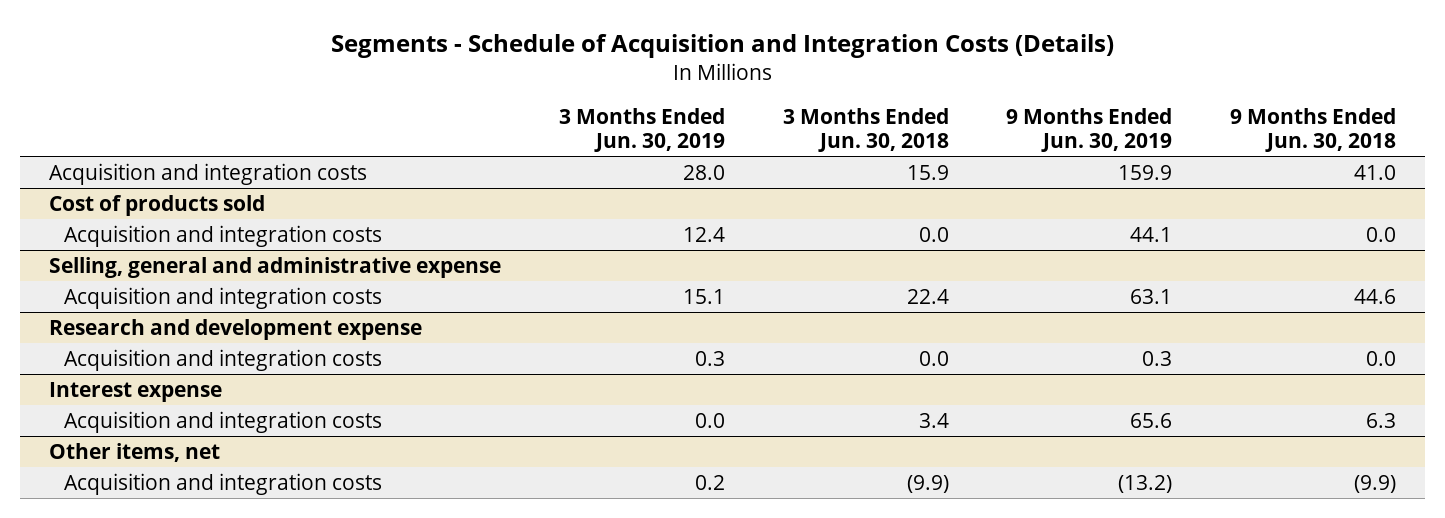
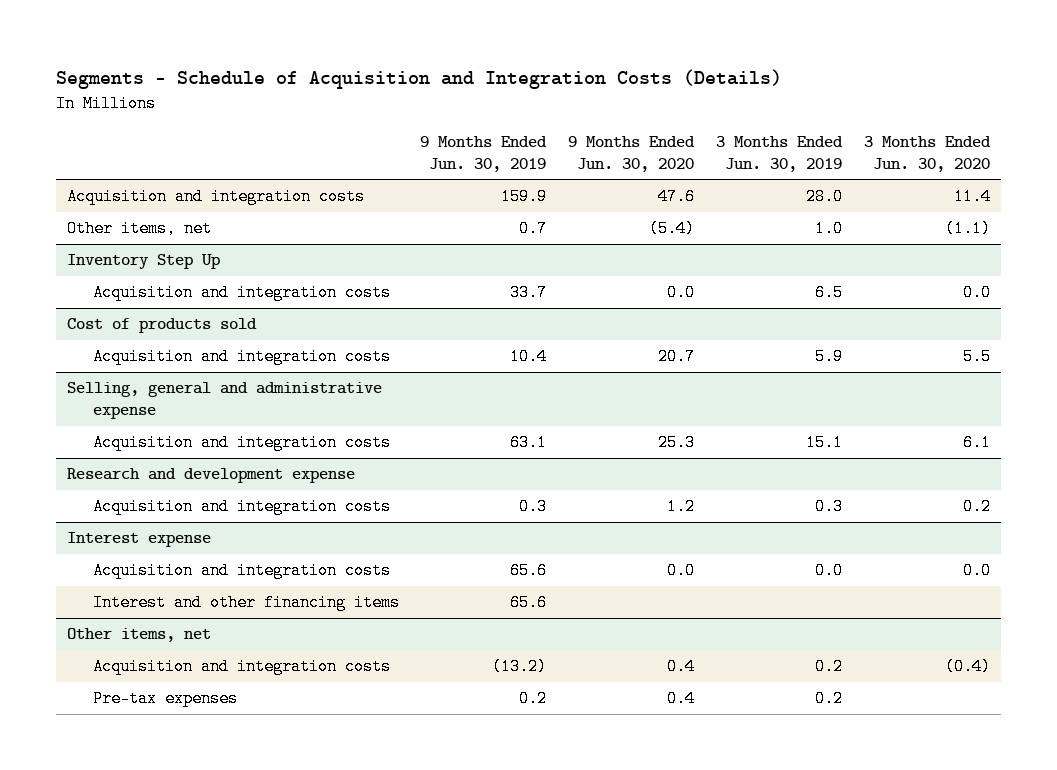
[782,108,949,153] 3 Months Ended Jun. 30, 2018 -> none
[1230,108,1397,153] 9 Months Ended Jun. 30, 2018 -> none
none -> [568,135,696,172] 9 Months Ended Jun. 30, 2020
none -> [863,135,991,172] 3 Months Ended Jun. 30, 2020
none -> [67,220,213,238] Other items, net
none -> [67,254,221,270] Inventory Step Up
none -> [92,284,391,302] Acquisition and integration costs
[682,226,725,242] 12.4 -> [814,348,843,366] 5.9
[1130,226,1173,242] 44.1 -> [510,348,548,366] 10.4
none -> [92,594,400,612] Interest and other financing items
none -> [92,690,238,708] Pre-tax expenses

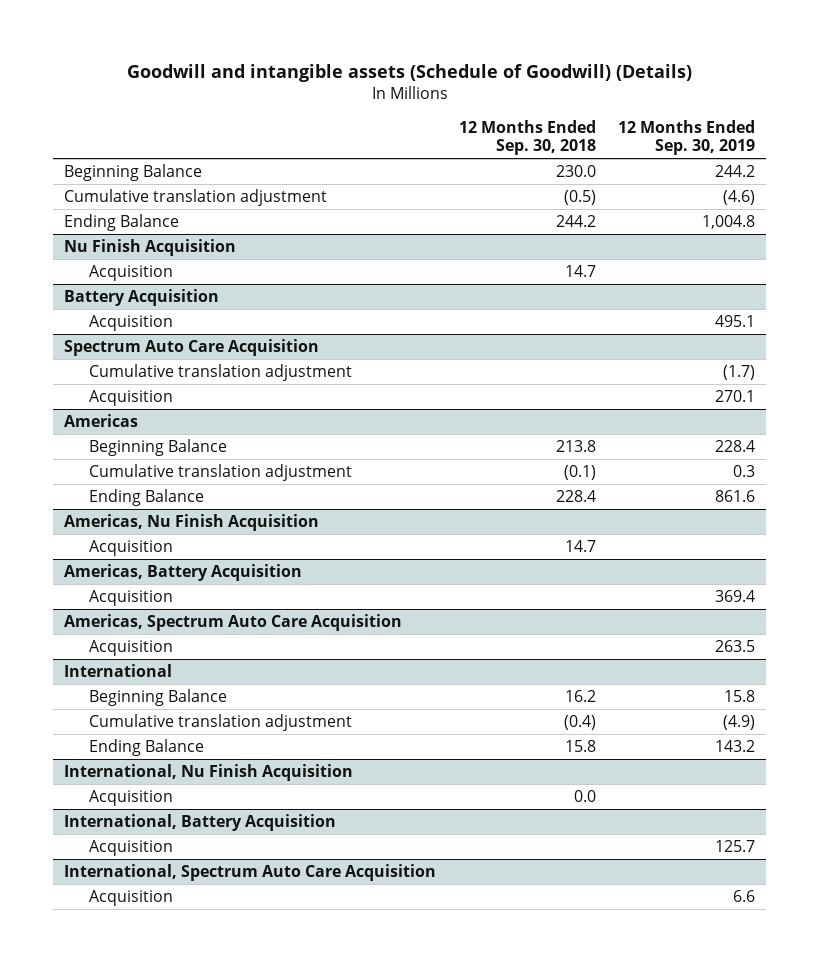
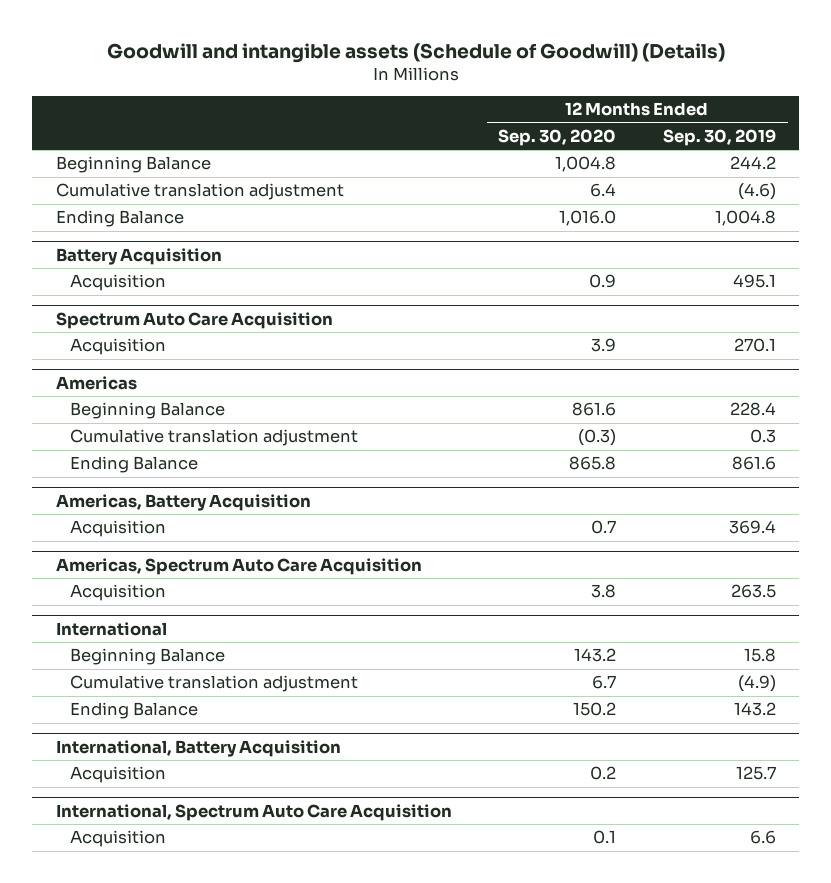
[458,119,596,156] 12 Months Ended Sep. 30, 2018 -> none
none -> [498,128,617,146] Sep. 30, 2020
[64,239,237,257] Nu Finish Acquisition -> none
[88,265,173,282] Acquisition -> none
[88,364,352,382] Cumulative translation adjustment -> none
[64,514,320,532] Americas, Nu Finish Acquisition -> none
[88,540,173,557] Acquisition -> none
[64,764,354,782] International, Nu Finish Acquisition -> none
[88,790,173,807] Acquisition -> none

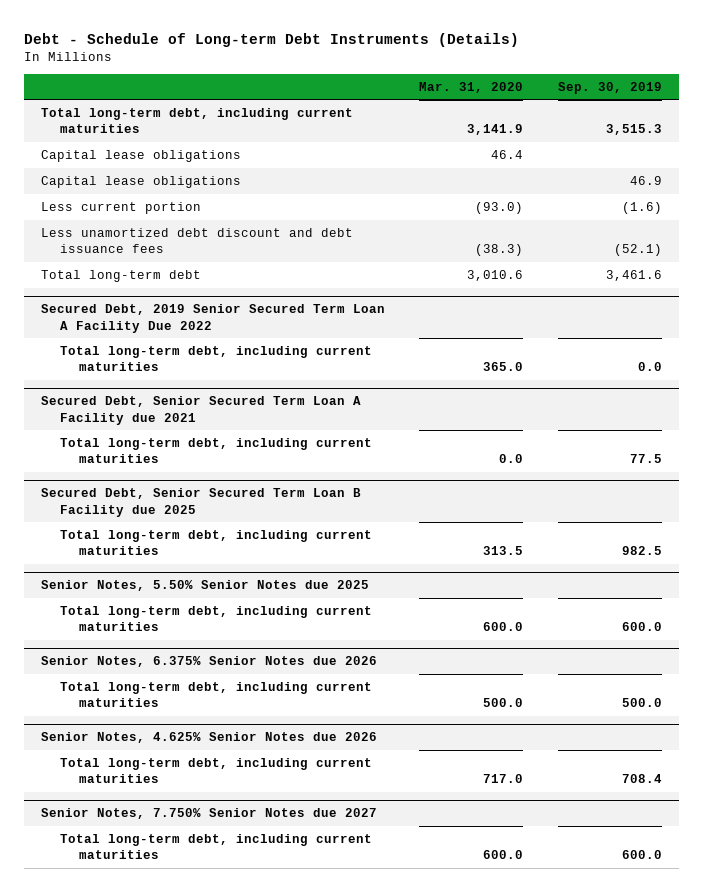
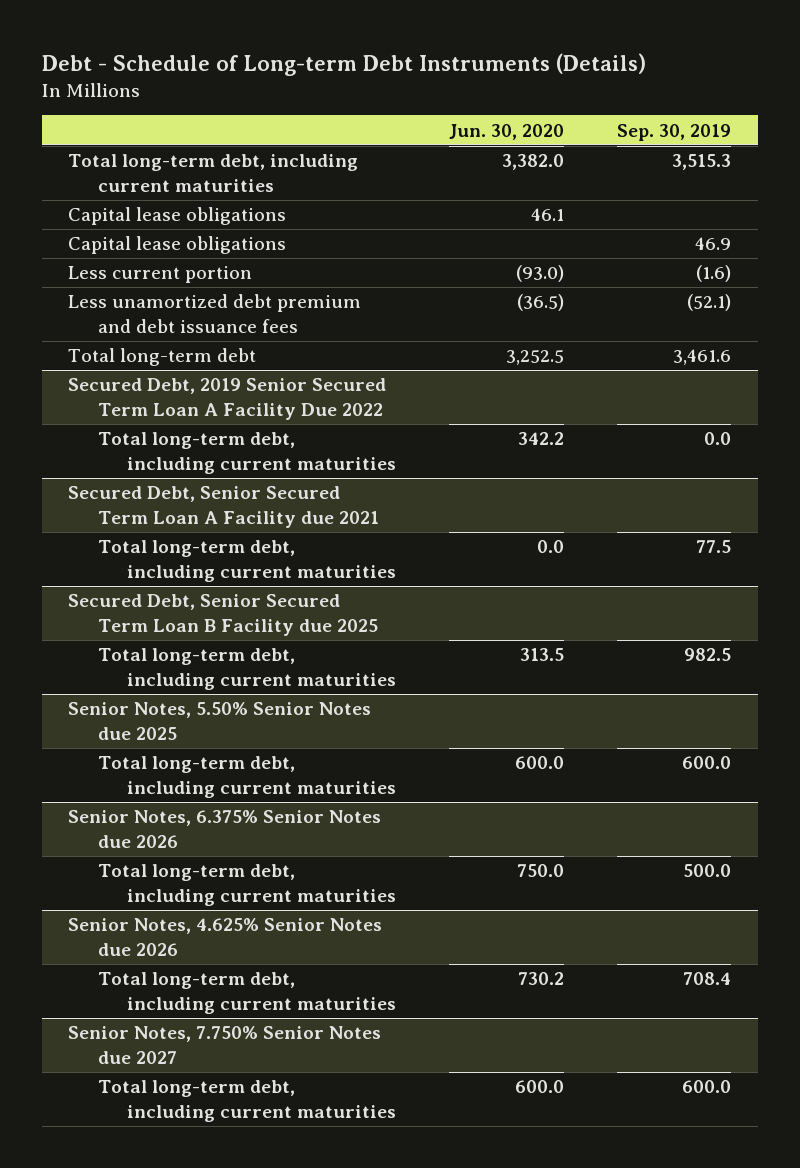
[419,81,524,93] Mar. 31, 2020 -> none
none -> [449,123,565,140] Jun. 30, 2020
[41,228,354,254] Less unamortized debt discount and debt issuance fees -> [68,294,362,333] Less unamortized debt premium and debt issuance fees

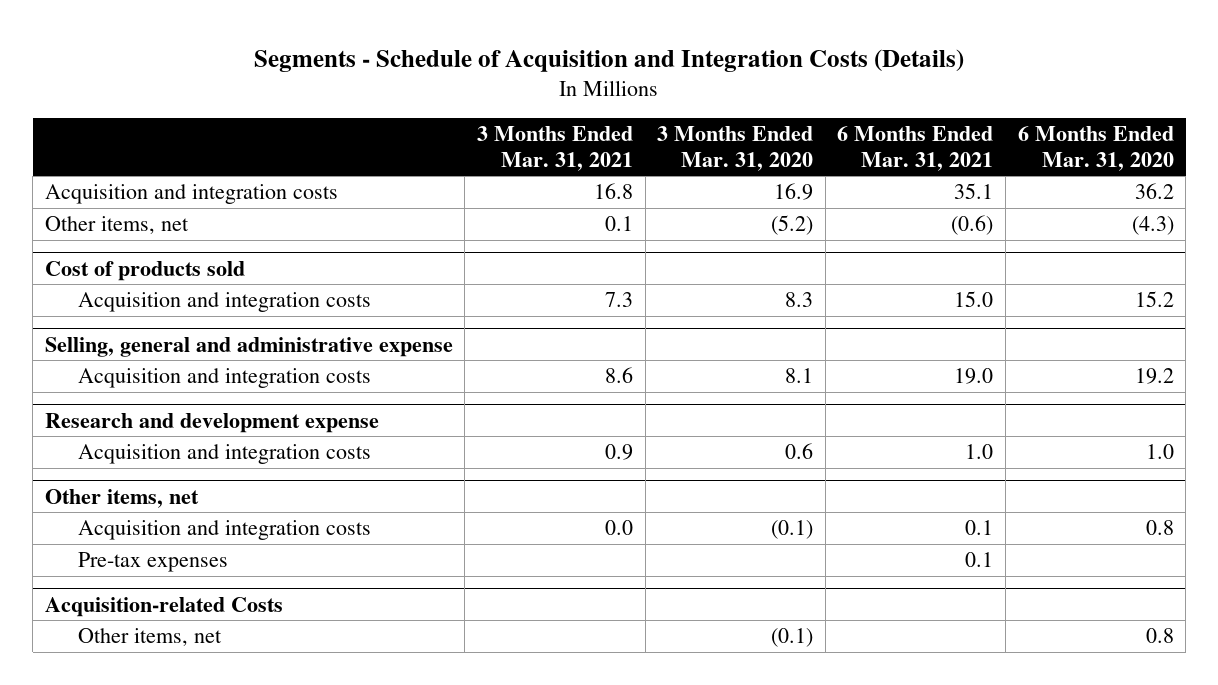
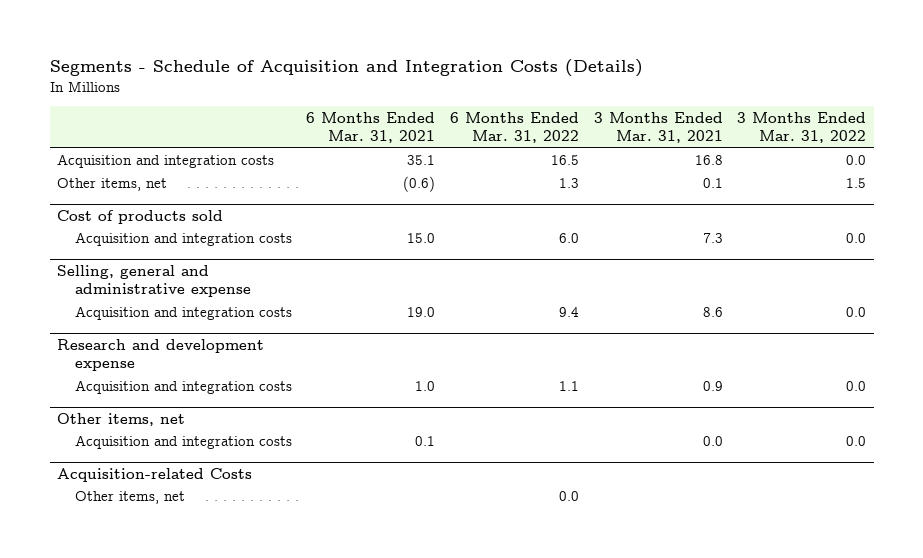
[657,126,814,171] 3 Months Ended Mar. 31, 2020 -> none
[1017,126,1174,171] 6 Months Ended Mar. 31, 2020 -> none
none -> [450,111,580,144] 6 Months Ended Mar. 31, 2022
none -> [737,111,867,144] 3 Months Ended Mar. 31, 2022
[78,552,229,573] Pre-tax expenses -> none

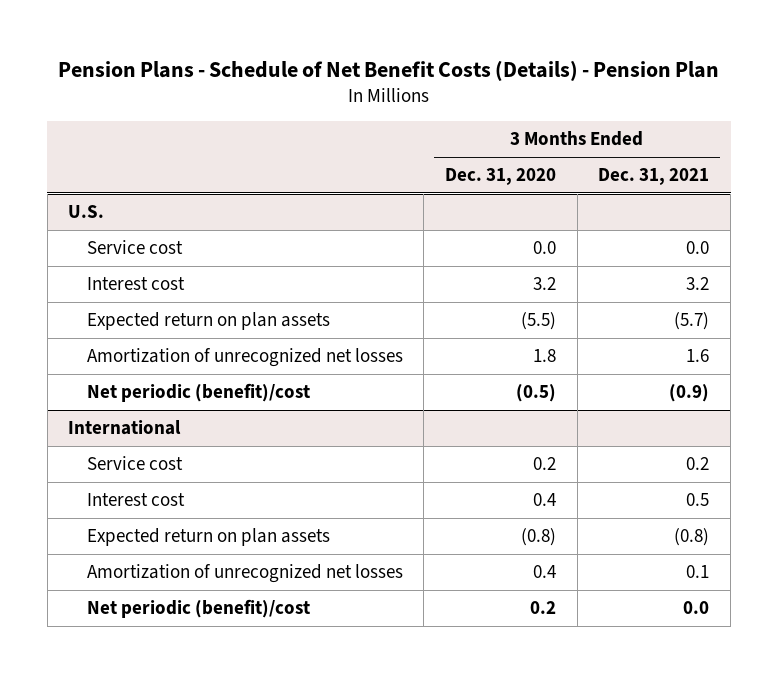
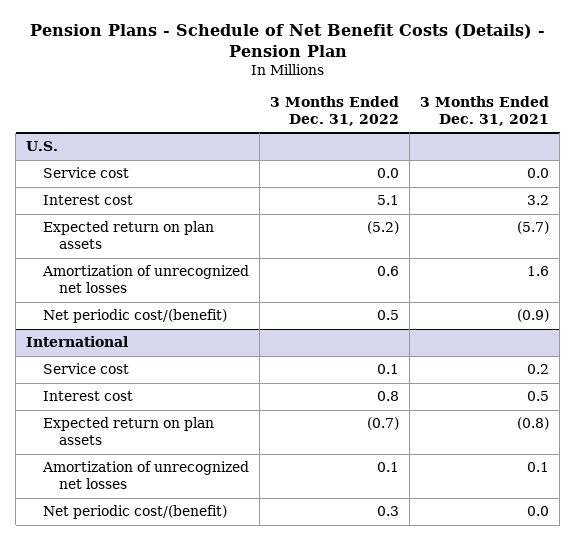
[445,168,557,186] Dec. 31, 2020 -> none
none -> [269,96,399,126] 3 Months Ended Dec. 31, 2022
[86,383,310,403] Net periodic (benefit)/cost -> [42,309,227,324] Net periodic cost/(benefit)
[86,599,310,619] Net periodic (benefit)/cost -> [42,505,227,520] Net periodic cost/(benefit)

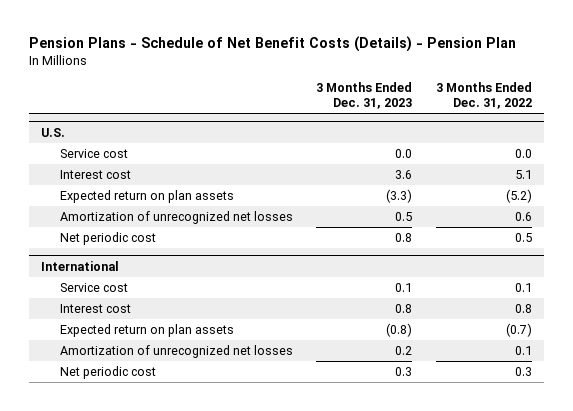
[420,96,550,126] 3 Months Ended Dec. 31, 2021 -> none
none -> [316,82,413,110] 3 Months Ended Dec. 31, 2023
[42,309,227,324] Net periodic cost/(benefit) -> [59,232,156,246] Net periodic cost
[42,505,227,520] Net periodic cost/(benefit) -> [59,366,156,380] Net periodic cost

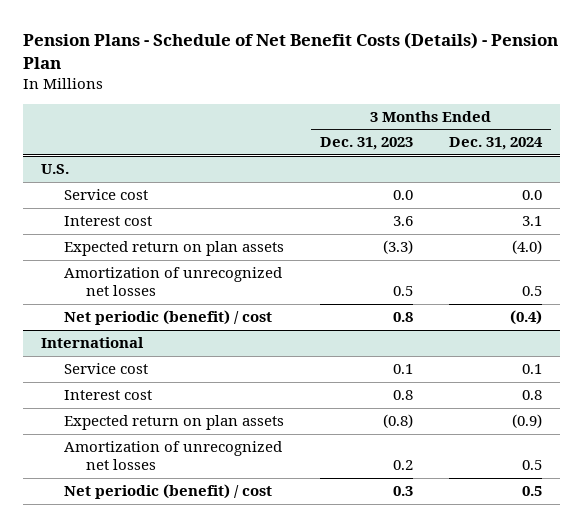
[436,82,533,110] 3 Months Ended Dec. 31, 2022 -> none
none -> [448,137,543,151] Dec. 31, 2024
[59,232,156,246] Net periodic cost -> [63,310,272,326] Net periodic (benefit) / cost
[59,366,156,380] Net periodic cost -> [63,484,272,500] Net periodic (benefit) / cost

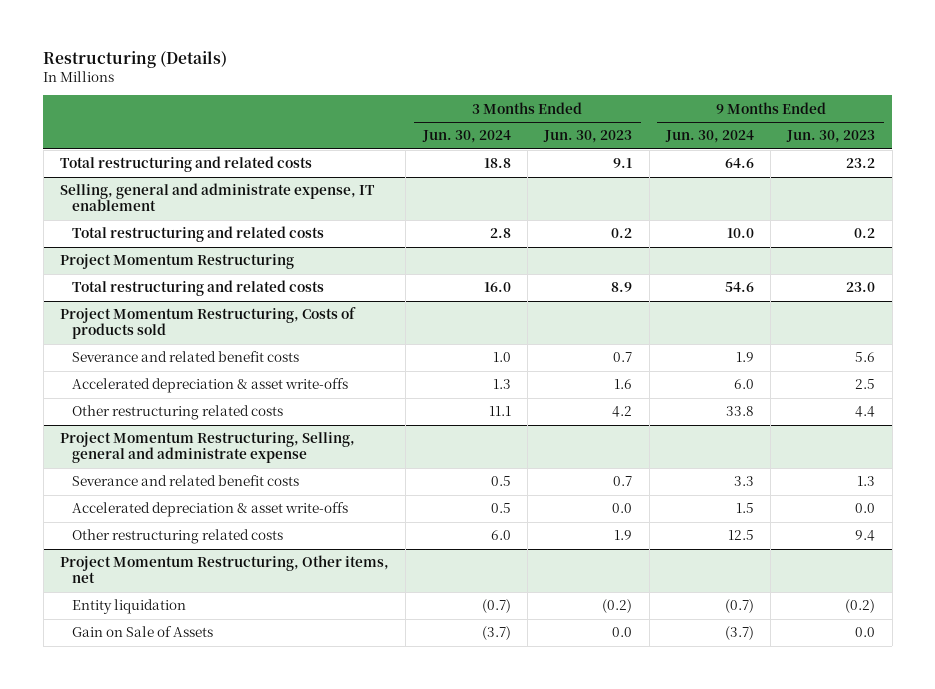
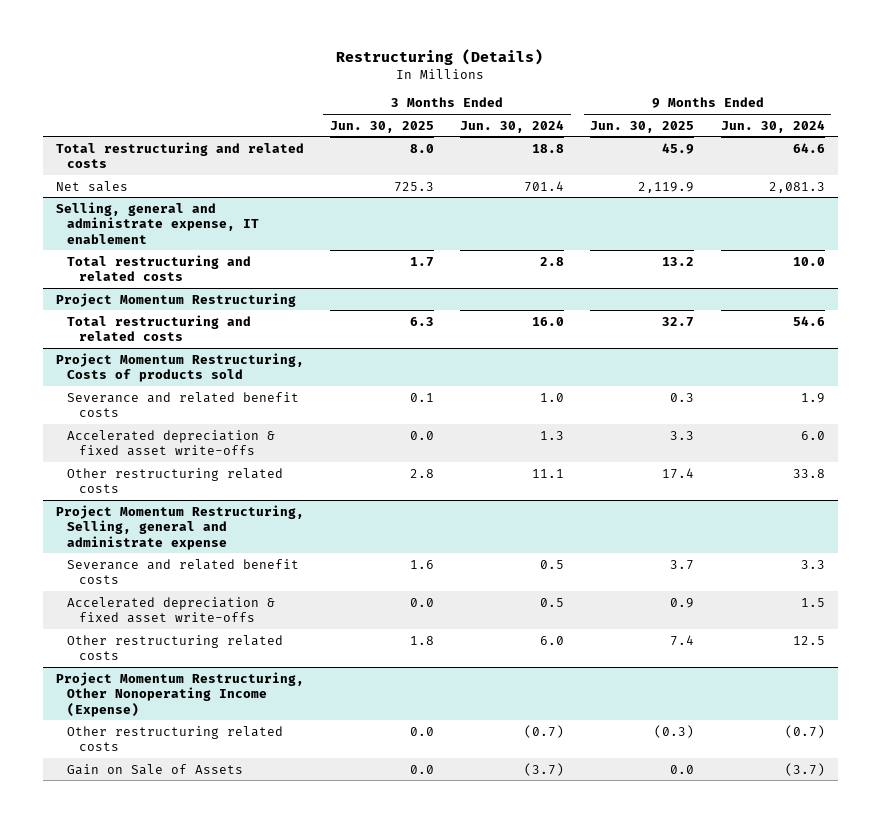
[543,130,633,144] Jun. 30, 2023 -> none
[786,130,876,144] Jun. 30, 2023 -> none
none -> [329,120,434,133] Jun. 30, 2025
none -> [590,120,695,133] Jun. 30, 2025
none -> [55,180,128,192] Net sales
[71,378,348,394] Accelerated depreciation & asset write-offs -> [67,429,276,457] Accelerated depreciation & fixed asset write-offs
[71,502,348,518] Accelerated depreciation & asset write-offs -> [67,596,276,624] Accelerated depreciation & fixed asset write-offs
[60,555,390,584] Project Momentum Restructuring, Other items, net -> none
[71,599,186,615] Entity liquidation -> none
none -> [55,671,304,717] Project Momentum Restructuring, Other Nonoperating Income (Expense)
none -> [67,725,284,752] Other restructuring related costs

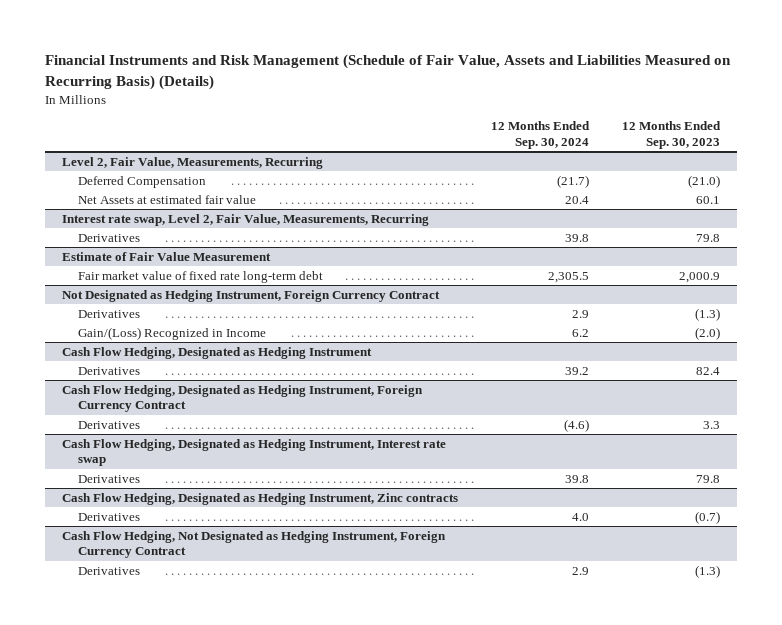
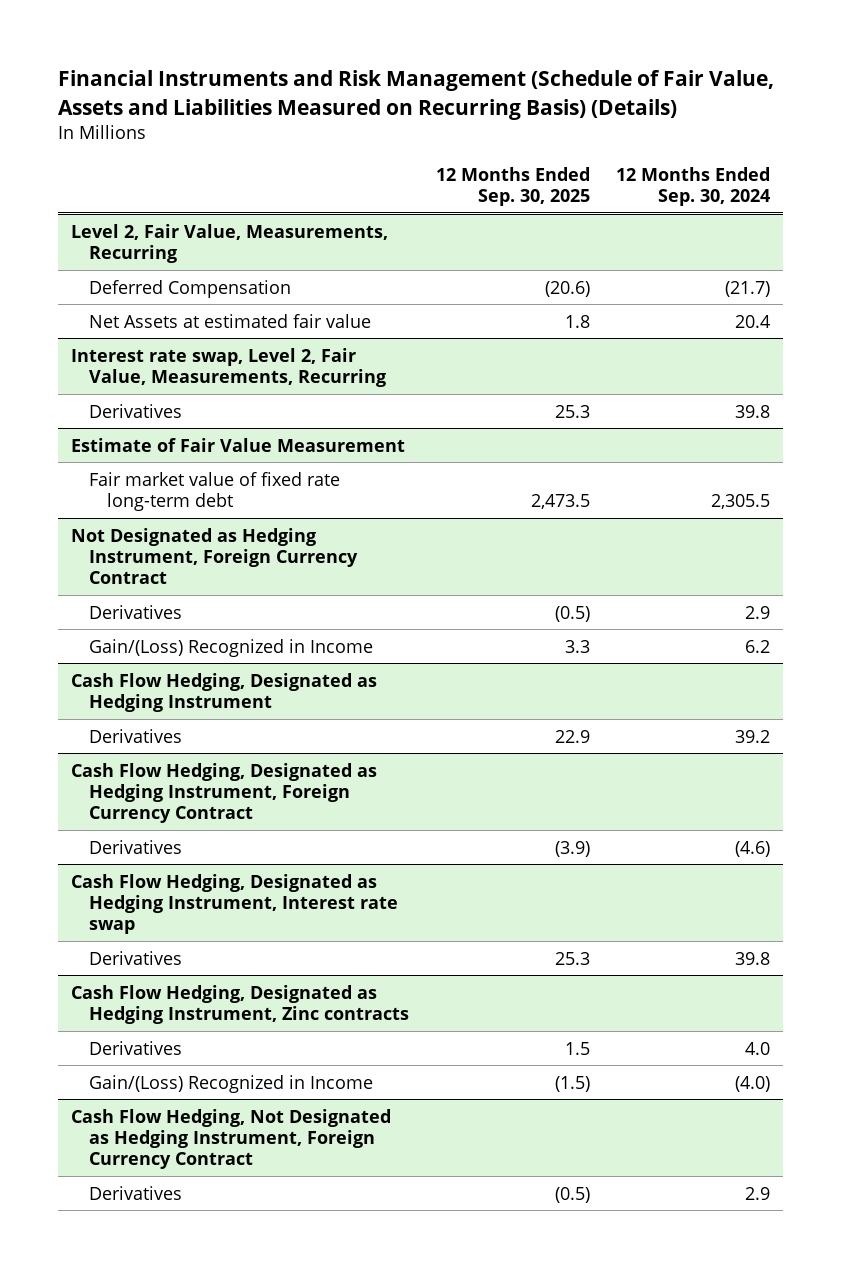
[622,121,722,149] 12 Months Ended Sep. 30, 2023 -> none
none -> [435,166,590,207] 12 Months Ended Sep. 30, 2025
none -> [89,1074,374,1093] Gain/(Loss) Recognized in Income

